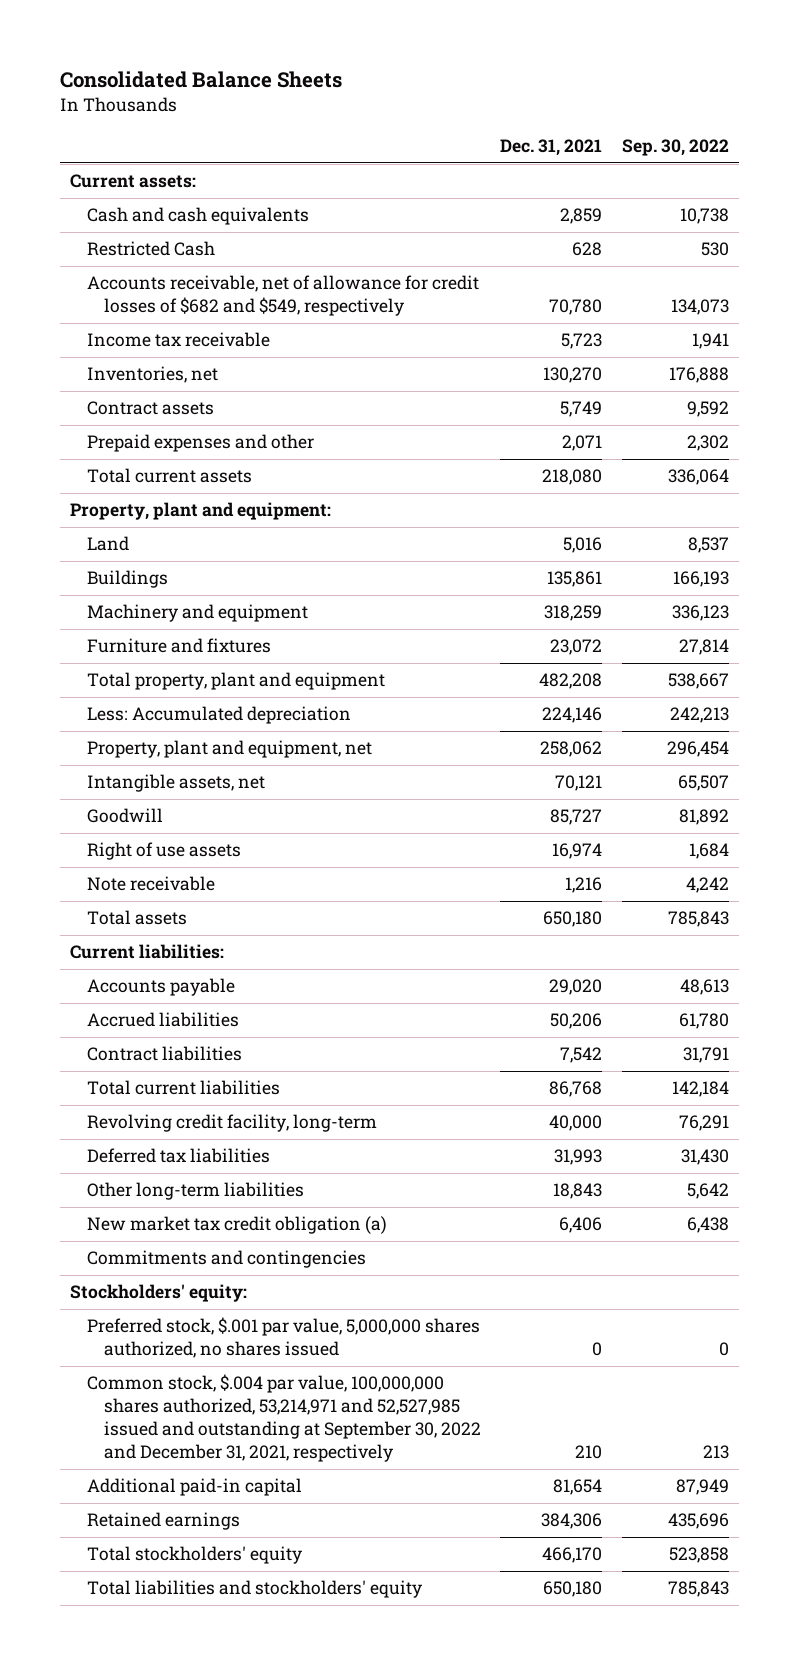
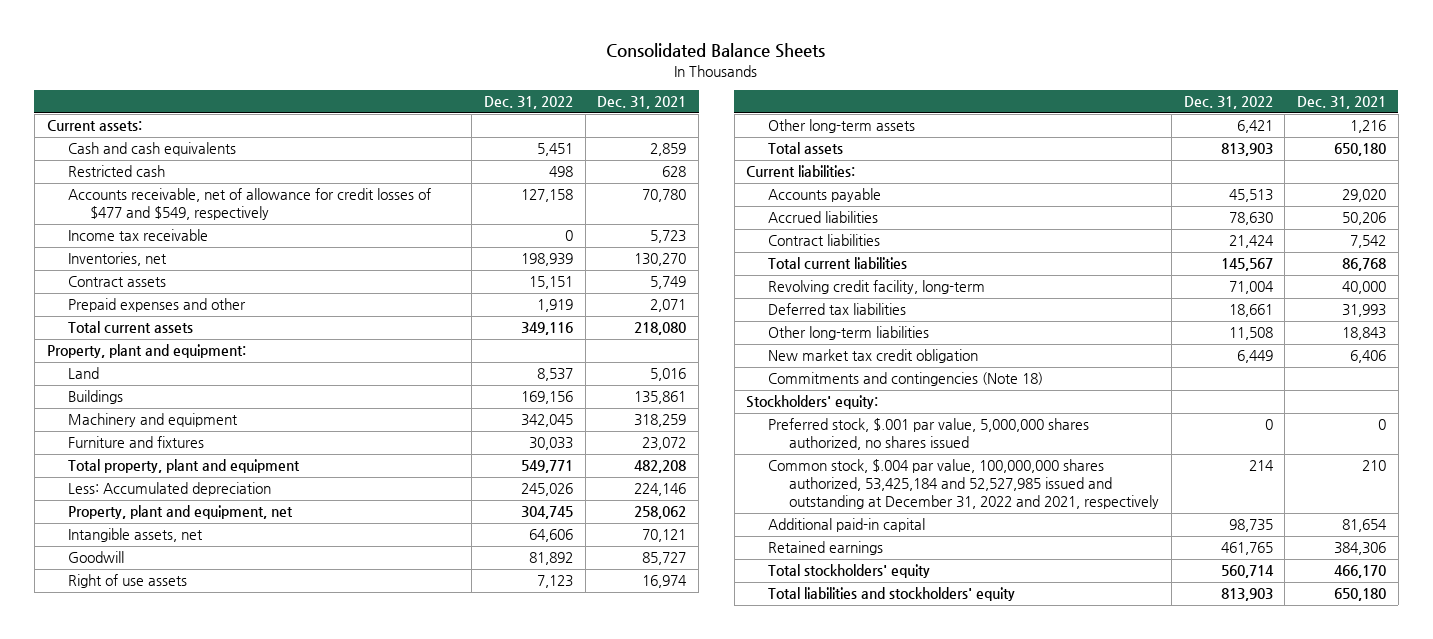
[621,139,729,157] Sep. 30, 2022 -> none
none -> [484,96,574,110] Dec. 31, 2022
[86,241,215,257] Restricted Cash -> [68,165,166,178] Restricted cash
[86,275,479,317] Accounts receivable, net of allowance for credit losses of $682 and $549, respectively -> [68,188,432,221] Accounts receivable, net of allowance for credit losses of $477 and $549, respectively
[86,876,215,892] Note receivable -> [767,119,915,134] Other long-term assets
[86,1216,387,1235] New market tax credit obligation (a) -> [767,349,978,364] New market tax credit obligation
[86,1250,366,1269] Commitments and contingencies -> [767,372,1043,387] Commitments and contingencies (Note 18)
[86,1374,481,1462] Common stock, $.004 par value, 100,000,000 shares authorized, 53,214,971 and 52,527,985 issued and outstanding at September 30, 2022 and December 31, 2021, respectively -> [767,459,1160,510] Common stock, $.004 par value, 100,000,000 shares authorized, 53,425,184 and 52,527,985 issued and outstanding at December 31, 2022 and 2021, respectively

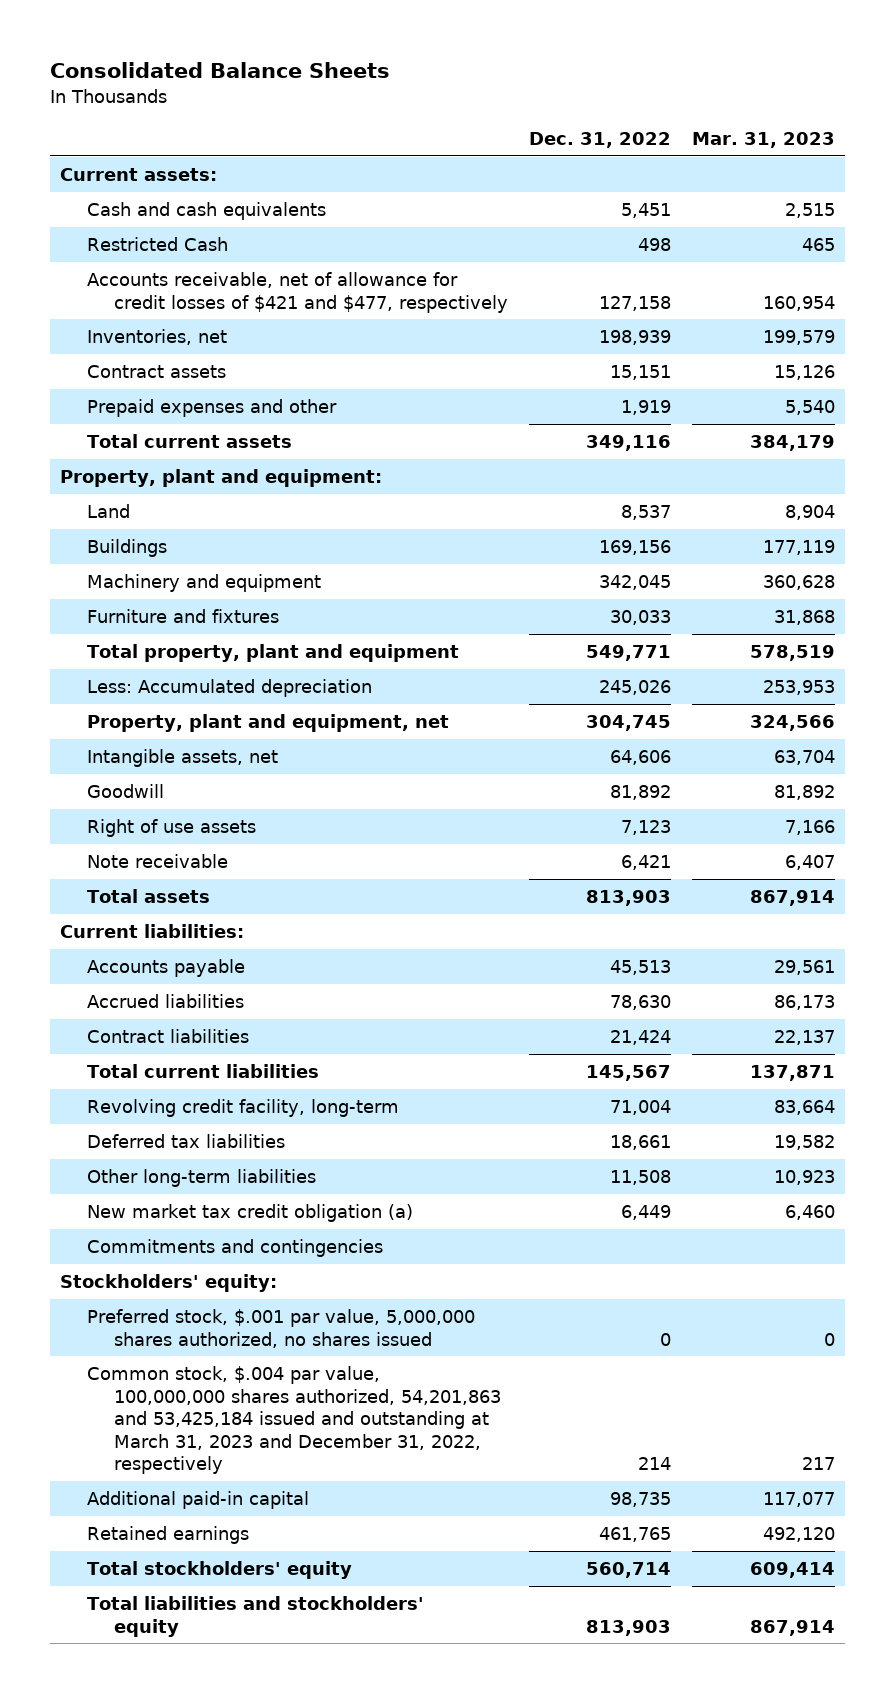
[597,96,687,110] Dec. 31, 2021 -> none
none -> [691,131,835,148] Mar. 31, 2023
[68,229,209,242] Income tax receivable -> none
[68,165,166,178] Restricted cash -> [87,237,229,252] Restricted Cash
[68,188,432,221] Accounts receivable, net of allowance for credit losses of $477 and $549, respectively -> [87,272,509,313] Accounts receivable, net of allowance for credit losses of $421 and $477, respectively
[767,119,915,134] Other long-term assets -> [87,854,229,869] Note receivable
[767,349,978,364] New market tax credit obligation -> [87,1204,414,1223] New market tax credit obligation (a)
[767,372,1043,387] Commitments and contingencies (Note 18) -> [87,1239,384,1258] Commitments and contingencies
[767,459,1160,510] Common stock, $.004 par value, 100,000,000 shares authorized, 53,425,184 and 52,527,985 issued and outstanding at December 31, 2022 and 2021, respectively -> [87,1366,502,1475] Common stock, $.004 par value, 100,000,000 shares authorized, 54,201,863 and 53,425,184 issued and outstanding at March 31, 2023 and December 31, 2022, respectively

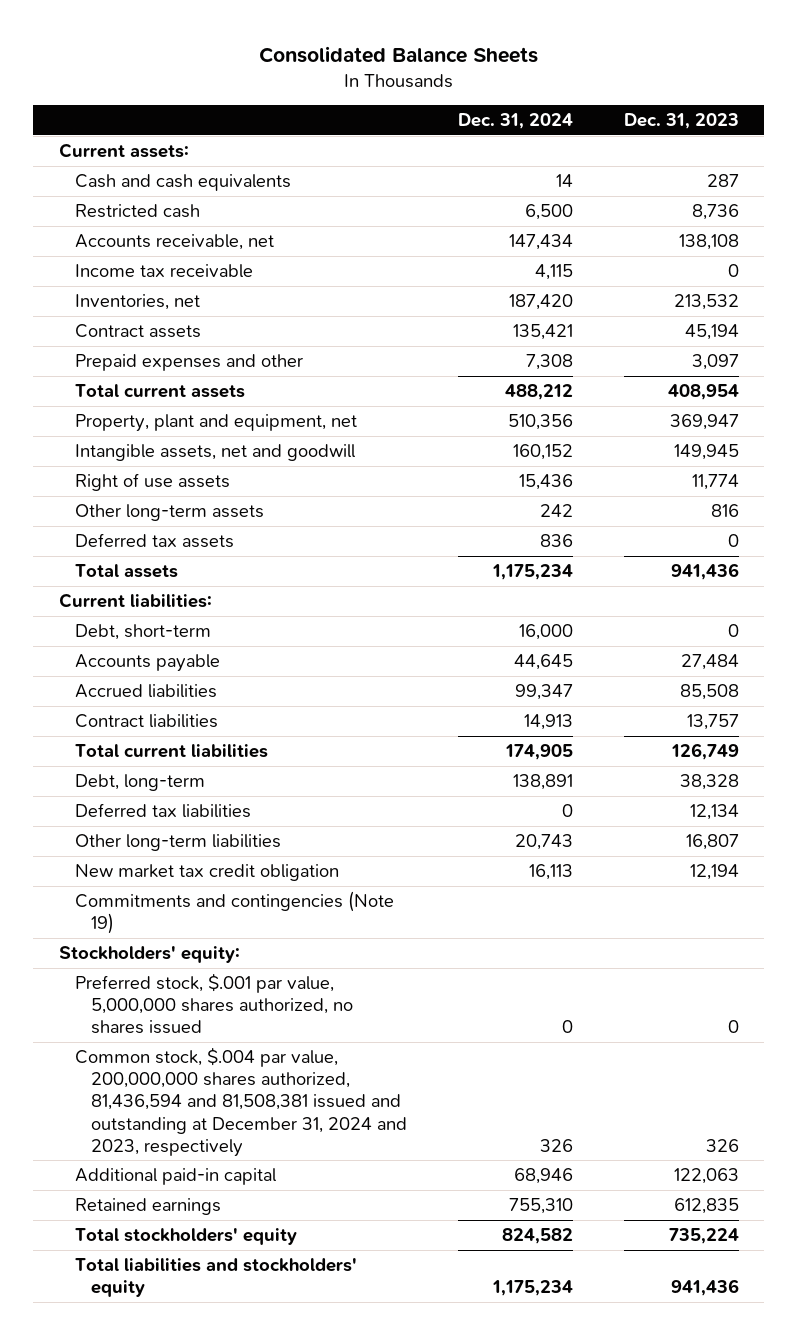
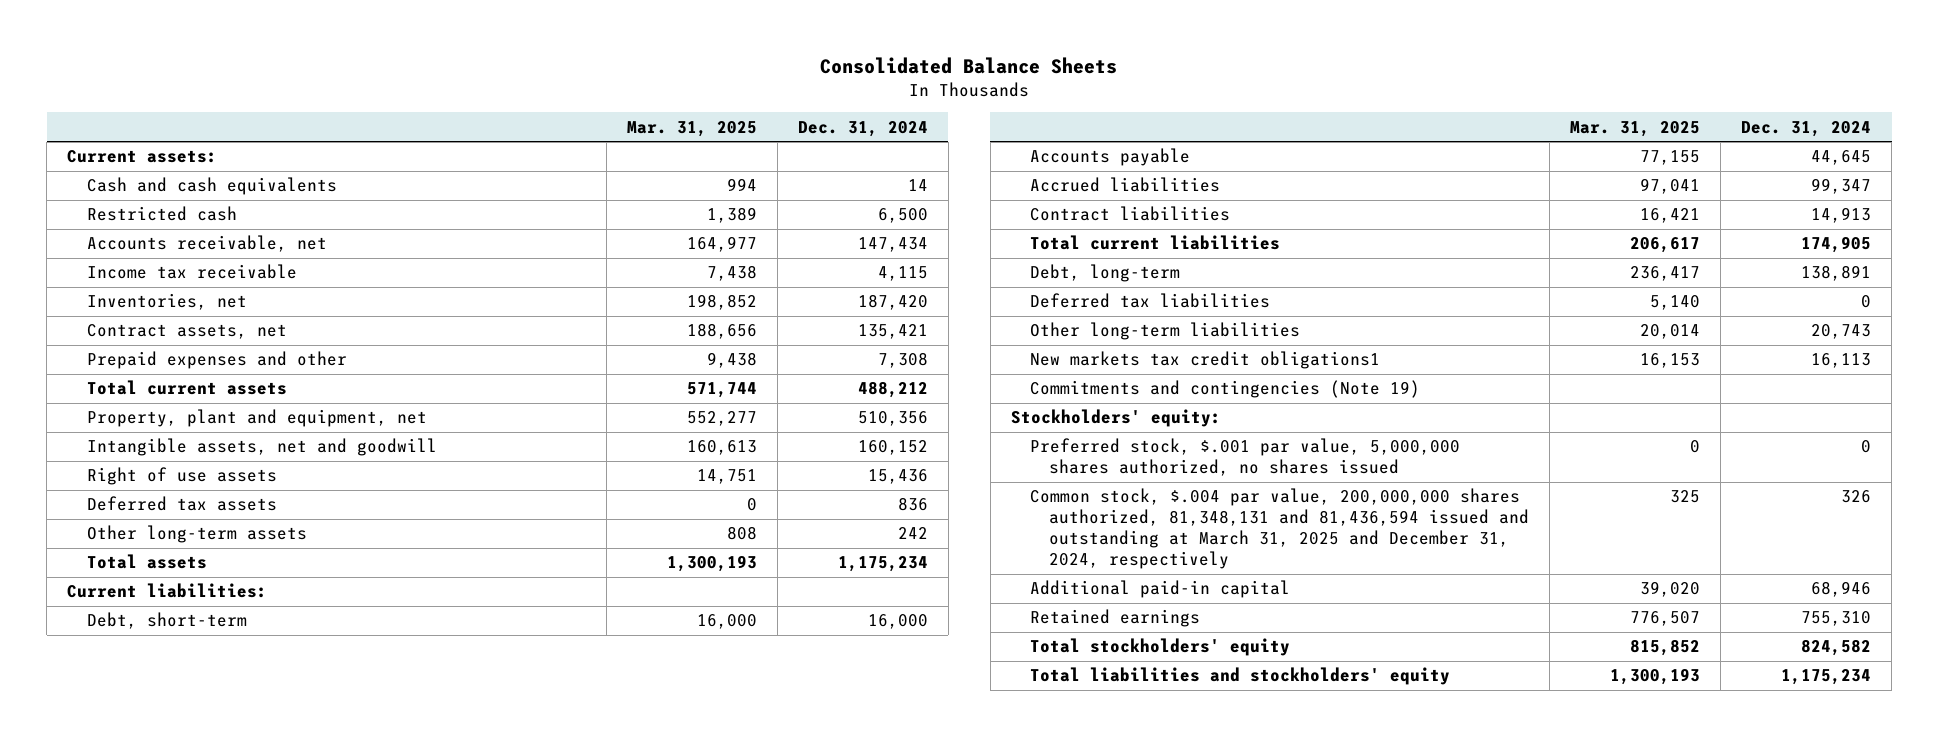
[623,113,739,130] Dec. 31, 2023 -> none
none -> [626,120,757,137] Mar. 31, 2025
[74,324,201,339] Contract assets -> [86,324,287,340] Contract assets, net
[74,504,264,522] Other long-term assets -> [86,525,307,544] Other long-term assets
[74,864,339,882] New market tax credit obligation -> [1030,351,1381,370] New markets tax credit obligations1
[74,1047,407,1157] Common stock, $.004 par value, 200,000,000 shares authorized, 81,436,594 and 81,508,381 issued and outstanding at December 31, 2024 and 2023, respectively -> [1030,488,1530,570] Common stock, $.004 par value, 200,000,000 shares authorized, 81,348,131 and 81,436,594 issued and outstanding at March 31, 2025 and December 31, 2024, respectively

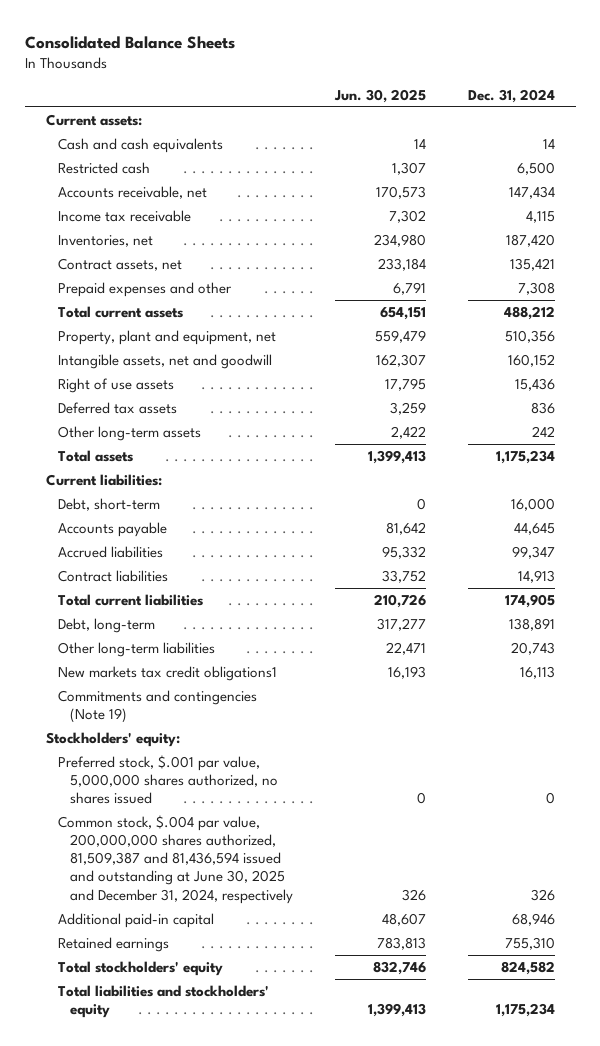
[626,120,757,137] Mar. 31, 2025 -> none
none -> [333,88,426,103] Jun. 30, 2025
[1030,293,1271,309] Deferred tax liabilities -> none
[1030,488,1530,570] Common stock, $.004 par value, 200,000,000 shares authorized, 81,348,131 and 81,436,594 issued and outstanding at March 31, 2025 and December 31, 2024, respectively -> [57,814,293,904] Common stock, $.004 par value, 200,000,000 shares authorized, 81,509,387 and 81,436,594 issued and outstanding at June 30, 2025 and December 31, 2024, respectively

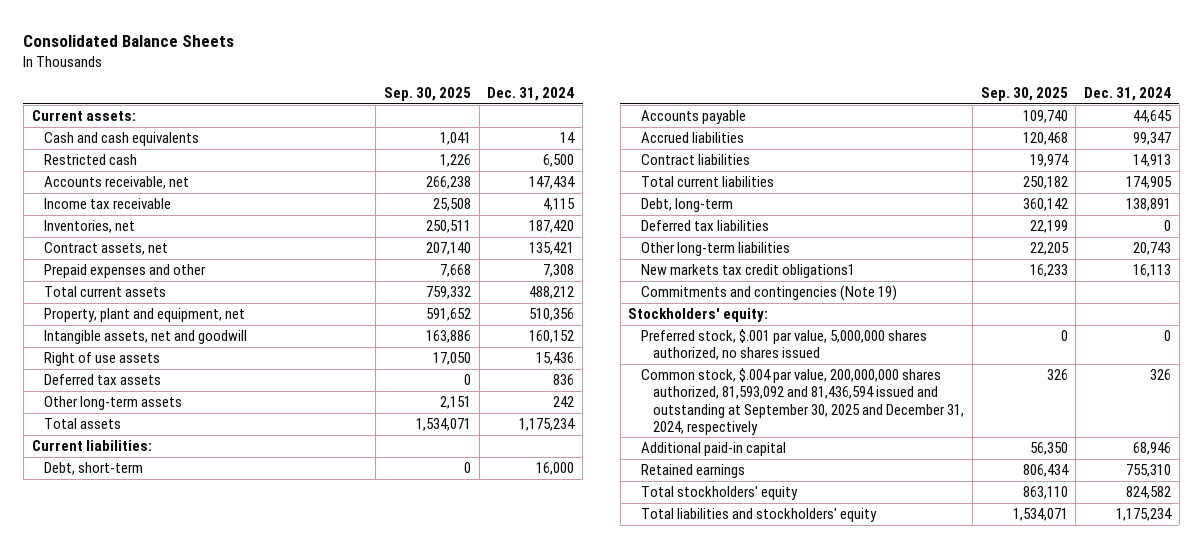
[333,88,426,103] Jun. 30, 2025 -> none
none -> [383,87,471,102] Sep. 30, 2025
none -> [640,220,769,232] Deferred tax liabilities
[57,814,293,904] Common stock, $.004 par value, 200,000,000 shares authorized, 81,509,387 and 81,436,594 issued and outstanding at June 30, 2025 and December 31, 2024, respectively -> [640,368,965,435] Common stock, $.004 par value, 200,000,000 shares authorized, 81,593,092 and 81,436,594 issued and outstanding at September 30, 2025 and December 31, 2024, respectively

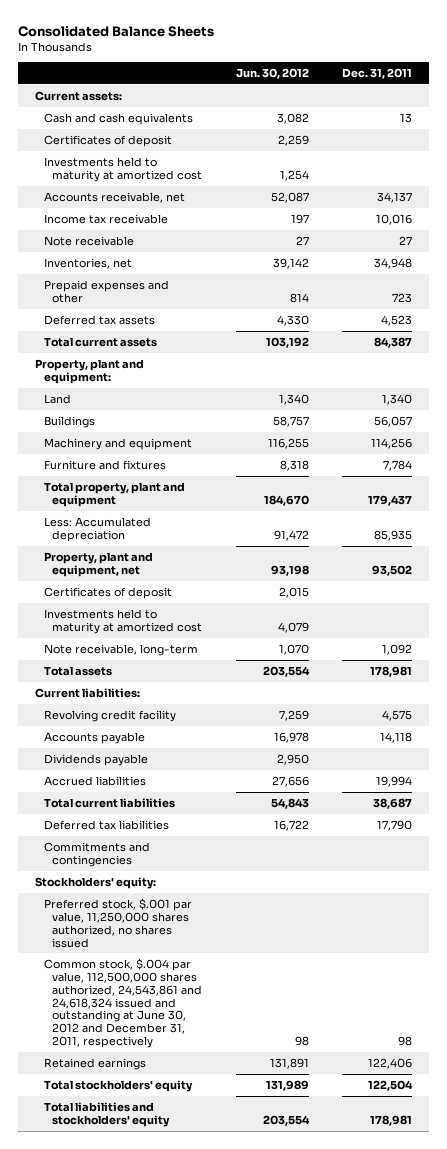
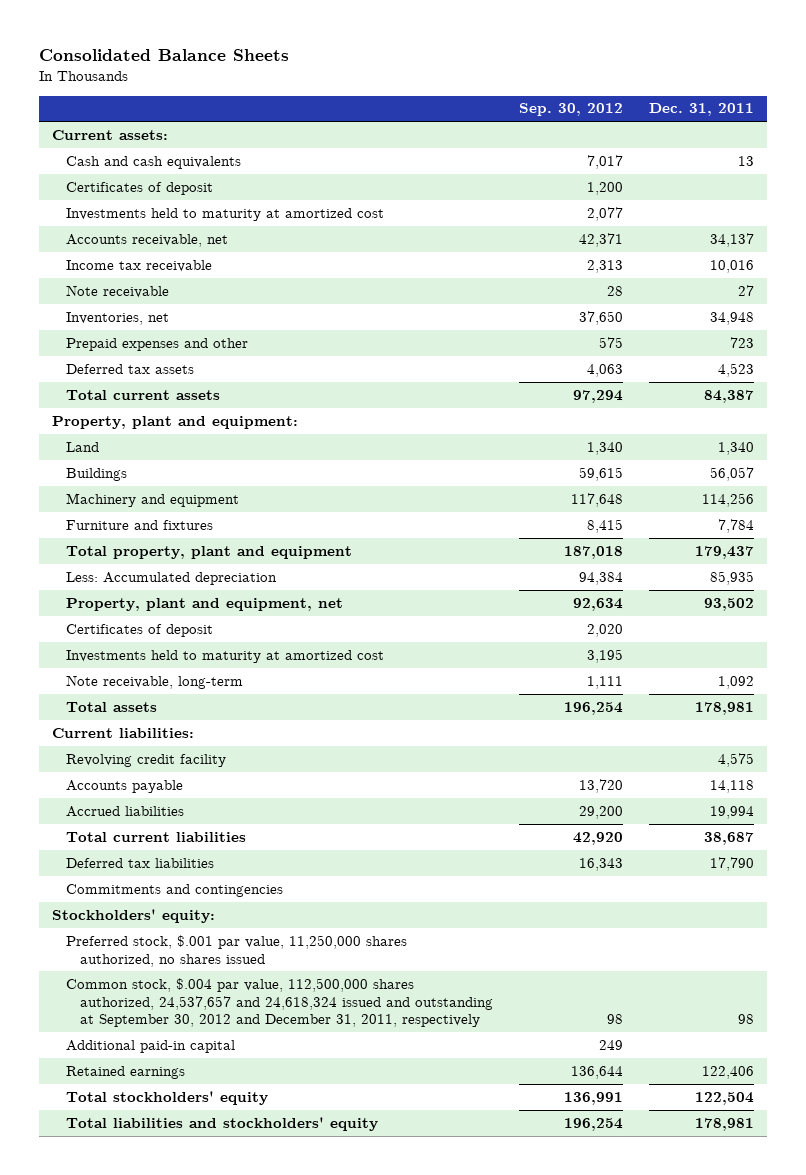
[235,67,309,79] Jun. 30, 2012 -> none
none -> [519,103,624,117] Sep. 30, 2012
[43,753,148,766] Dividends payable -> none
[43,957,203,1049] Common stock, $.004 par value, 112,500,000 shares authorized, 24,543,861 and 24,618,324 issued and outstanding at June 30, 2012 and December 31, 2011, respectively -> [65,977,494,1028] Common stock, $.004 par value, 112,500,000 shares authorized, 24,537,657 and 24,618,324 issued and outstanding at September 30, 2012 and December 31, 2011, respectively
none -> [65,1039,235,1053] Additional paid-in capital

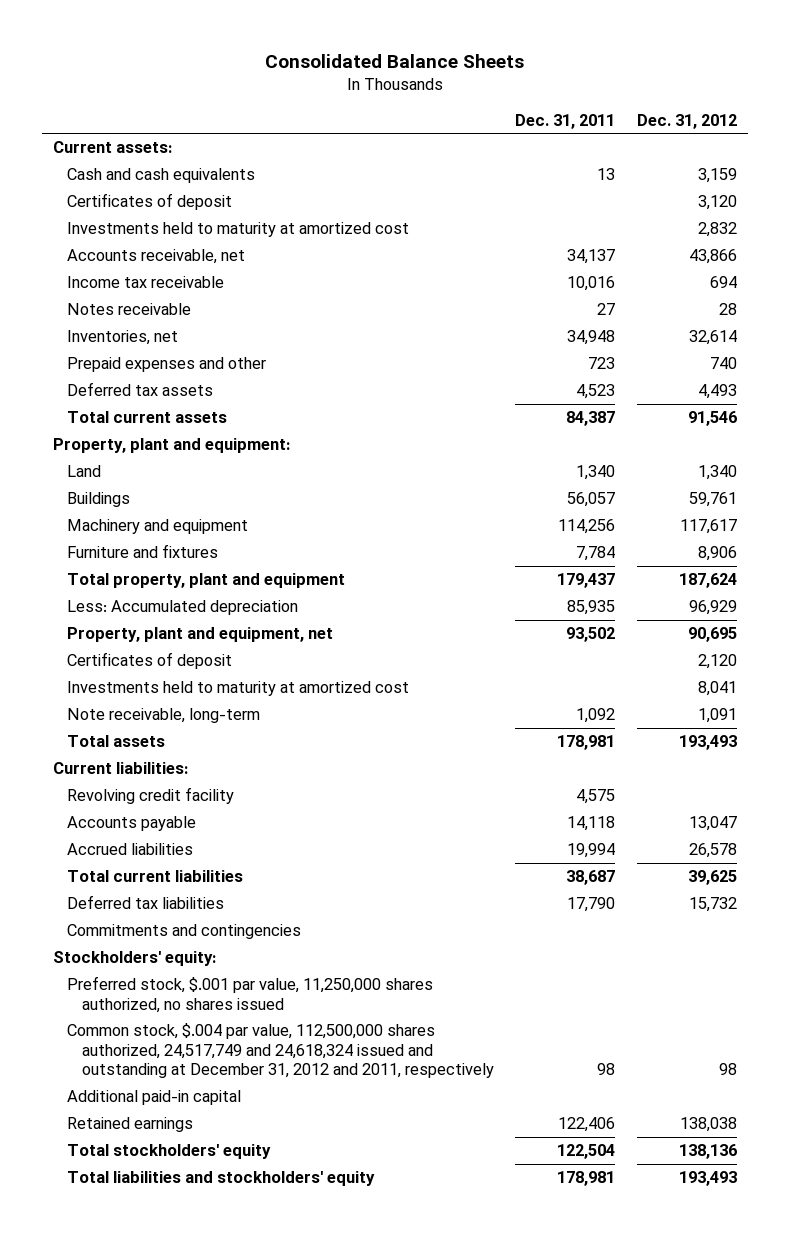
[519,103,624,117] Sep. 30, 2012 -> none
none -> [636,113,737,129] Dec. 31, 2012
[65,284,169,298] Note receivable -> [67,303,192,316] Notes receivable
[65,977,494,1028] Common stock, $.004 par value, 112,500,000 shares authorized, 24,537,657 and 24,618,324 issued and outstanding at September 30, 2012 and December 31, 2011, respectively -> [67,1023,494,1078] Common stock, $.004 par value, 112,500,000 shares authorized, 24,517,749 and 24,618,324 issued and outstanding at December 31, 2012 and 2011, respectively

